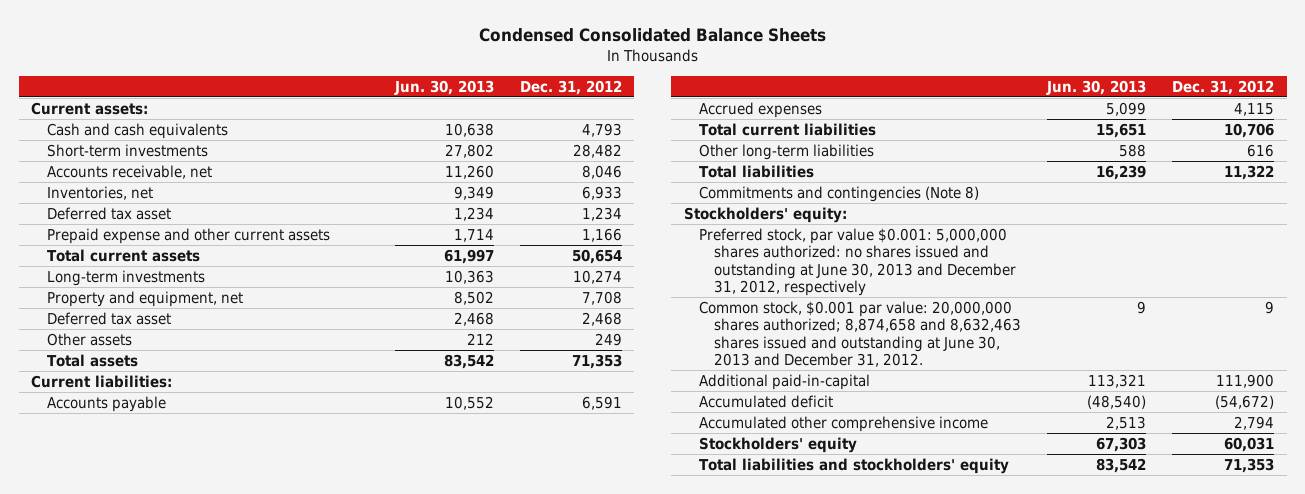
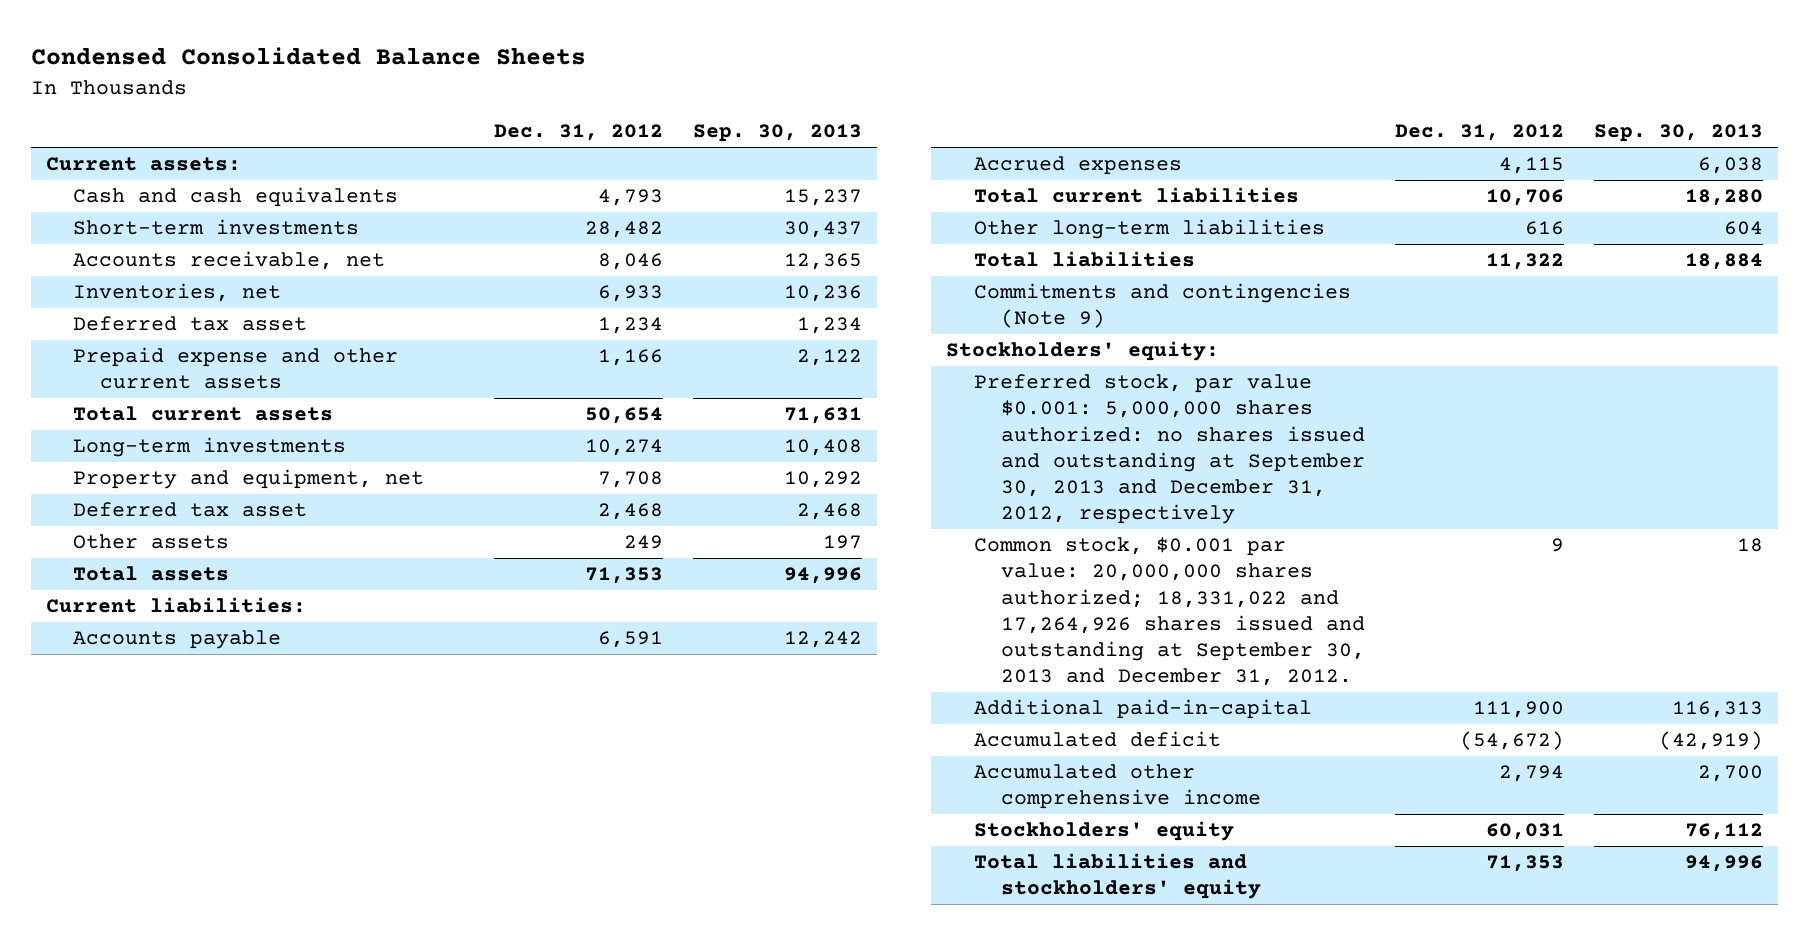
[393,79,494,95] Jun. 30, 2013 -> none
none -> [693,124,863,143] Sep. 30, 2013
[699,185,980,202] Commitments and contingencies (Note 8) -> [973,283,1351,329] Commitments and contingencies (Note 9)
[699,227,1017,297] Preferred stock, par value $0.001: 5,000,000 shares authorized: no shares issued and outstanding at June 30, 2013 and December 31, 2012, respectively -> [973,374,1366,525] Preferred stock, par value $0.001: 5,000,000 shares authorized: no shares issued and outstanding at September 30, 2013 and December 31, 2012, respectively
[699,300,1022,368] Common stock, $0.001 par value: 20,000,000 shares authorized; 8,874,658 and 8,632,463 shares issued and outstanding at June 30, 2013 and December 31, 2012. -> [973,537,1366,687] Common stock, $0.001 par value: 20,000,000 shares authorized; 18,331,022 and 17,264,926 shares issued and outstanding at September 30, 2013 and December 31, 2012.

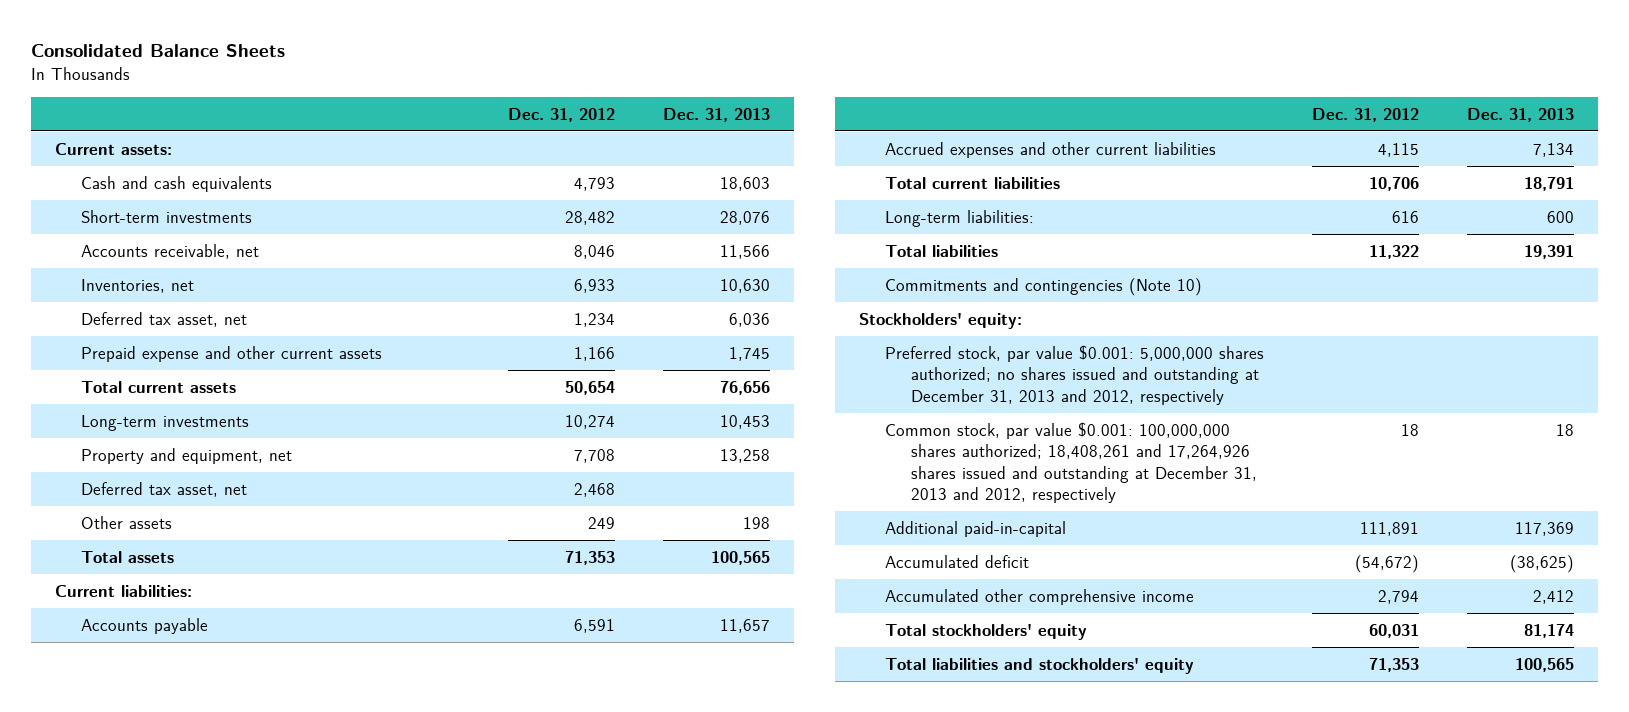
[30,47,586,66] Condensed Consolidated Balance Sheets -> [31,44,286,58] Consolidated Balance Sheets
[693,124,863,143] Sep. 30, 2013 -> none
none -> [662,107,770,122] Dec. 31, 2013
[72,316,307,332] Deferred tax asset -> [80,312,247,328] Deferred tax asset, net
[72,502,307,518] Deferred tax asset -> [80,482,247,498] Deferred tax asset, net
[973,156,1182,176] Accrued expenses -> [885,142,1217,159] Accrued expenses and other current liabilities
[973,219,1325,240] Other long-term liabilities -> [885,210,1035,228] Long-term liabilities:
[973,283,1351,329] Commitments and contingencies (Note 9) -> [885,278,1203,297] Commitments and contingencies (Note 10)
[973,374,1366,525] Preferred stock, par value $0.001: 5,000,000 shares authorized: no shares issued and outstanding at September 30, 2013 and December 31, 2012, respectively -> [885,345,1265,405] Preferred stock, par value $0.001: 5,000,000 shares authorized; no shares issued and outstanding at December 31, 2013 and 2012, respectively
[973,537,1366,687] Common stock, $0.001 par value: 20,000,000 shares authorized; 18,331,022 and 17,264,926 shares issued and outstanding at September 30, 2013 and December 31, 2012. -> [885,422,1257,504] Common stock, par value $0.001: 100,000,000 shares authorized; 18,408,261 and 17,264,926 shares issued and outstanding at December 31, 2013 and 2012, respectively
[1551,538,1565,553] 9 -> [1401,424,1420,437] 18
[1473,701,1565,719] 111,900 -> [1360,522,1420,537] 111,891
[973,821,1234,842] Stockholders' equity -> [885,624,1088,641] Total stockholders' equity

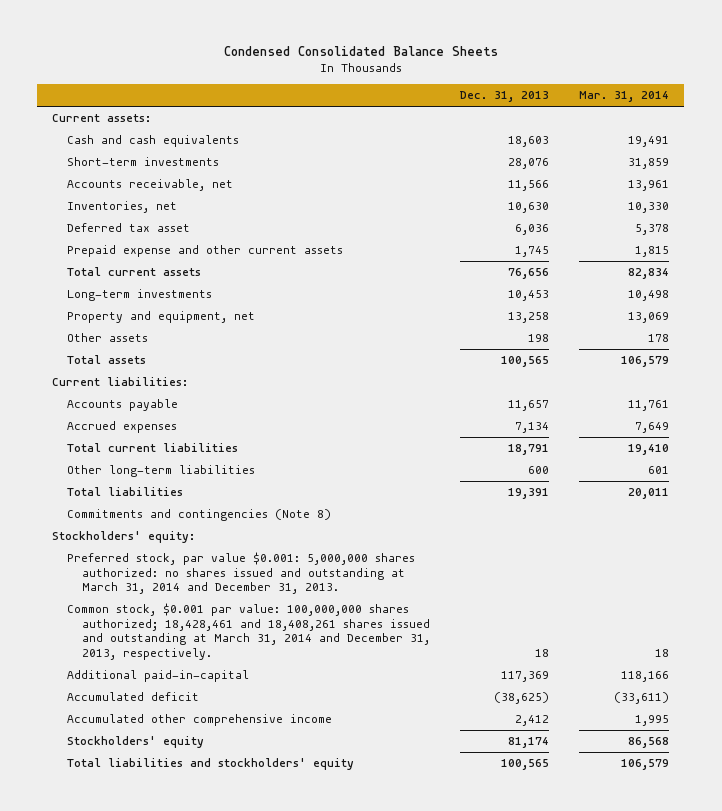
[31,44,286,58] Consolidated Balance Sheets -> [223,45,498,56] Condensed Consolidated Balance Sheets
[507,107,615,122] Dec. 31, 2012 -> none
none -> [579,90,670,102] Mar. 31, 2014
[80,312,247,328] Deferred tax asset, net -> [67,223,191,233] Deferred tax asset
[80,482,247,498] Deferred tax asset, net -> none
[885,142,1217,159] Accrued expenses and other current liabilities -> [67,421,178,434] Accrued expenses
[885,210,1035,228] Long-term liabilities: -> [67,465,256,478] Other long-term liabilities
[885,278,1203,297] Commitments and contingencies (Note 10) -> [67,509,332,522] Commitments and contingencies (Note 8)
[885,345,1265,405] Preferred stock, par value $0.001: 5,000,000 shares authorized; no shares issued and outstanding at December 31, 2013 and 2012, respectively -> [67,552,416,595] Preferred stock, par value $0.001: 5,000,000 shares authorized: no shares issued and outstanding at March 31, 2014 and December 31, 2013.
[885,422,1257,504] Common stock, par value $0.001: 100,000,000 shares authorized; 18,408,261 and 17,264,926 shares issued and outstanding at December 31, 2013 and 2012, respectively -> [67,603,431,660] Common stock, $0.001 par value: 100,000,000 shares authorized; 18,428,461 and 18,408,261 shares issued and outstanding at March 31, 2014 and December 31, 2013, respectively.
[885,624,1088,641] Total stockholders' equity -> [67,736,205,749] Stockholders' equity

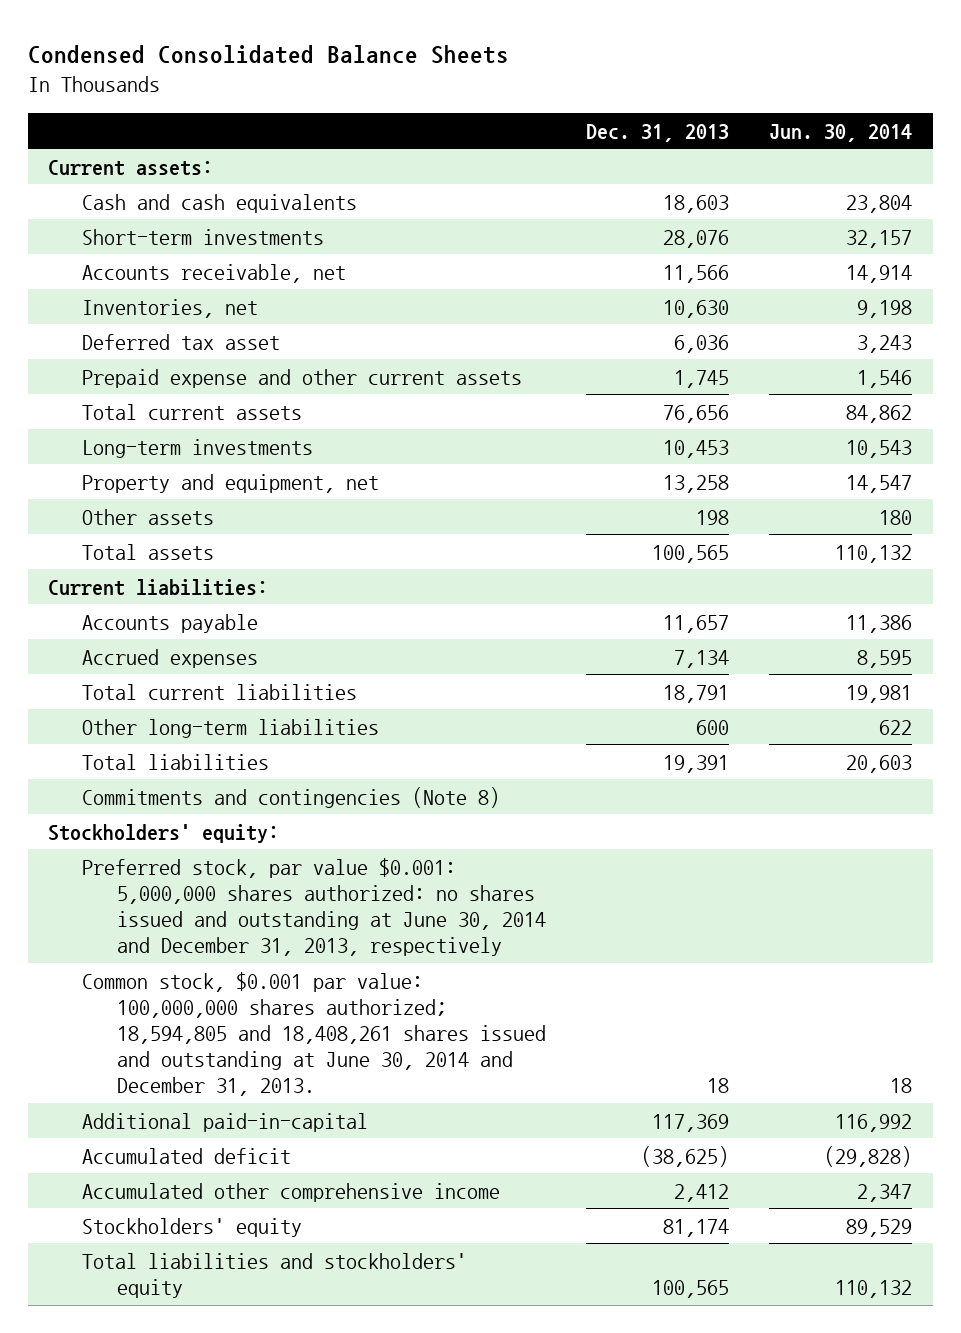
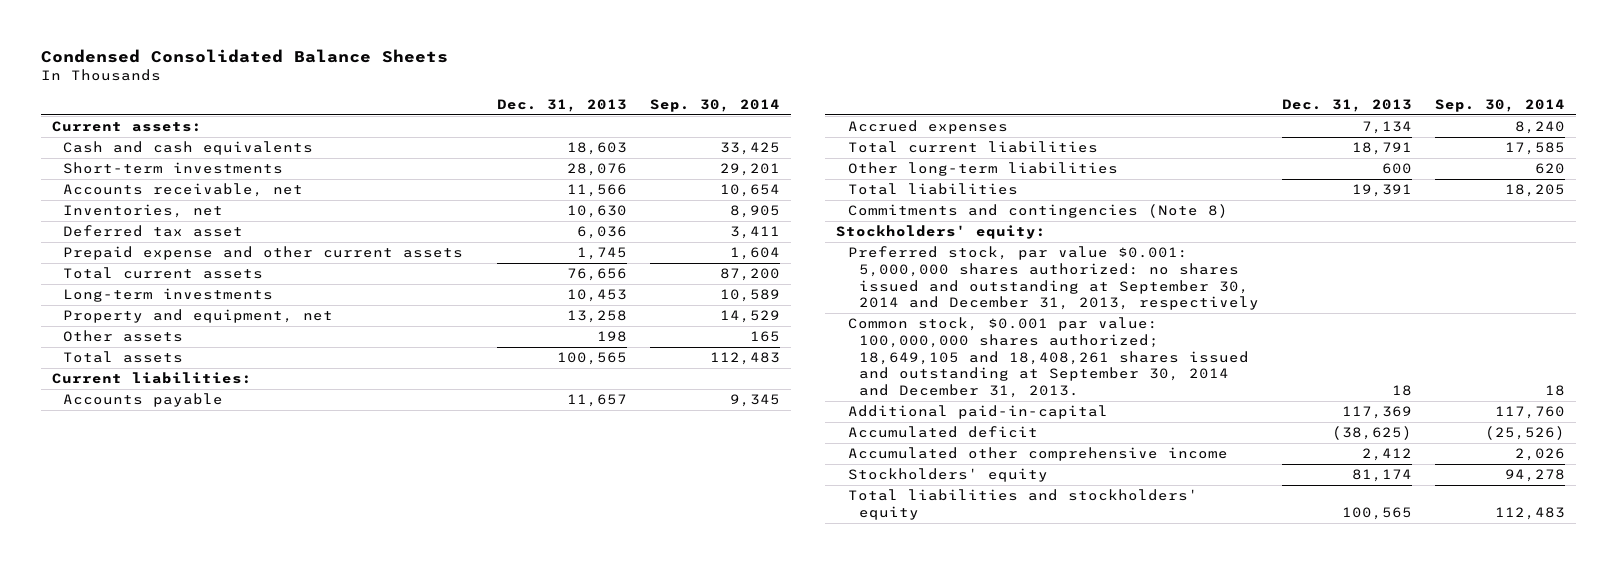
[769,123,913,142] Jun. 30, 2014 -> none
none -> [649,98,780,112] Sep. 30, 2014
[82,857,546,956] Preferred stock, par value $0.001: 5,000,000 shares authorized: no shares issued and outstanding at June 30, 2014 and December 31, 2013, respectively -> [847,246,1260,311] Preferred stock, par value $0.001: 5,000,000 shares authorized: no shares issued and outstanding at September 30, 2014 and December 31, 2013, respectively
[82,971,546,1097] Common stock, $0.001 par value: 100,000,000 shares authorized; 18,594,805 and 18,408,261 shares issued and outstanding at June 30, 2014 and December 31, 2013. -> [847,317,1250,399] Common stock, $0.001 par value: 100,000,000 shares authorized; 18,649,105 and 18,408,261 shares issued and outstanding at September 30, 2014 and December 31, 2013.

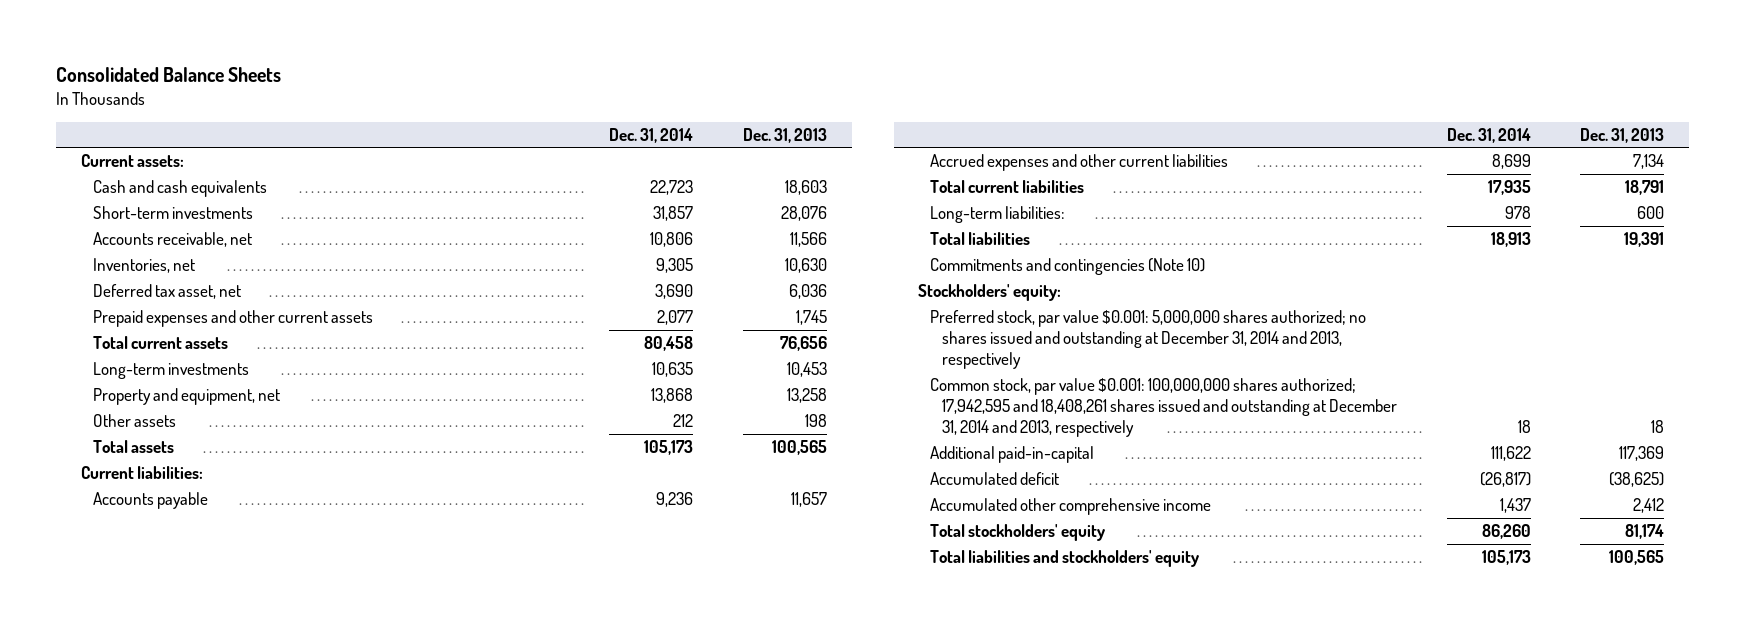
[40,48,448,63] Condensed Consolidated Balance Sheets -> [55,67,281,83] Consolidated Balance Sheets
[649,98,780,112] Sep. 30, 2014 -> none
none -> [609,127,694,143] Dec. 31, 2014
[63,225,244,238] Deferred tax asset -> [92,284,241,300] Deferred tax asset, net
[63,246,464,261] Prepaid expense and other current assets -> [92,310,373,328] Prepaid expenses and other current assets
[847,120,1008,135] Accrued expenses -> [930,154,1229,172] Accrued expenses and other current liabilities
[847,162,1118,177] Other long-term liabilities -> [930,206,1066,224] Long-term liabilities:
[847,204,1228,219] Commitments and contingencies (Note 8) -> [930,258,1206,276] Commitments and contingencies (Note 10)
[847,246,1260,311] Preferred stock, par value $0.001: 5,000,000 shares authorized: no shares issued and outstanding at September 30, 2014 and December 31, 2013, respectively -> [930,310,1367,369] Preferred stock, par value $0.001: 5,000,000 shares authorized; no shares issued and outstanding at December 31, 2014 and 2013, respectively
[847,317,1250,399] Common stock, $0.001 par value: 100,000,000 shares authorized; 18,649,105 and 18,408,261 shares issued and outstanding at September 30, 2014 and December 31, 2013. -> [930,378,1398,437] Common stock, par value $0.001: 100,000,000 shares authorized; 17,942,595 and 18,408,261 shares issued and outstanding at December 31, 2014 and 2013, respectively
[847,468,1048,483] Stockholders' equity -> [930,524,1106,542] Total stockholders' equity

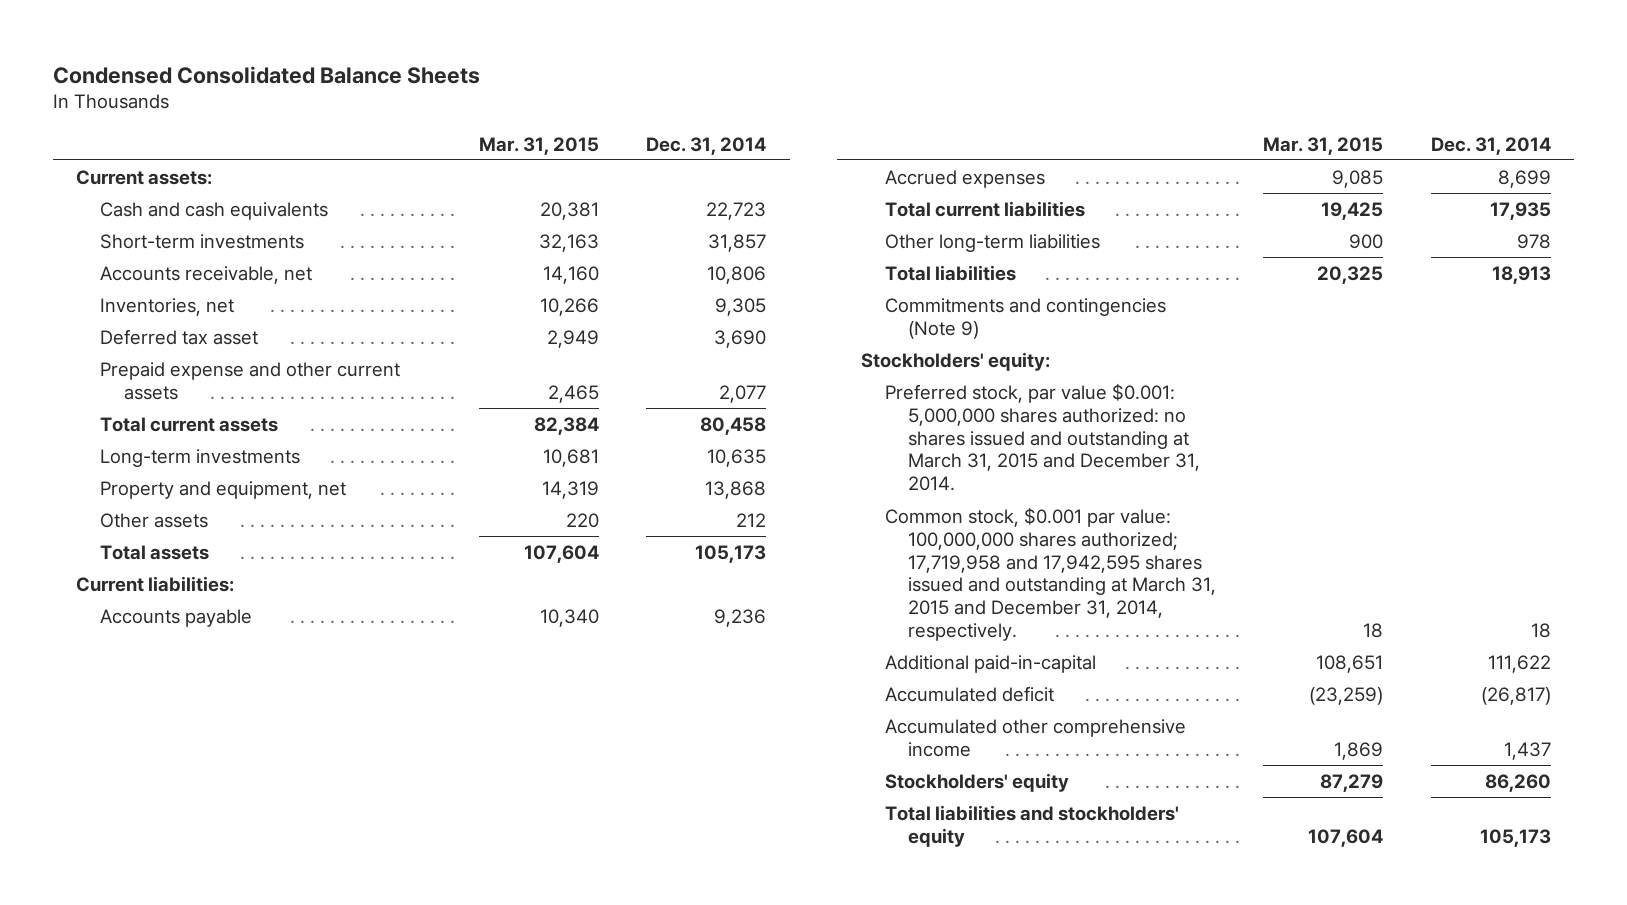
[55,67,281,83] Consolidated Balance Sheets -> [52,65,480,84] Condensed Consolidated Balance Sheets
[742,127,827,143] Dec. 31, 2013 -> none
none -> [478,136,599,155] Mar. 31, 2015
[92,284,241,300] Deferred tax asset, net -> [100,328,259,345] Deferred tax asset
[92,310,373,328] Prepaid expenses and other current assets -> [100,361,401,400] Prepaid expense and other current assets
[930,154,1229,172] Accrued expenses and other current liabilities -> [884,169,1045,188] Accrued expenses
[930,206,1066,224] Long-term liabilities: -> [884,233,1100,252] Other long-term liabilities
[930,258,1206,276] Commitments and contingencies (Note 10) -> [884,297,1166,339] Commitments and contingencies (Note 9)
[930,310,1367,369] Preferred stock, par value $0.001: 5,000,000 shares authorized; no shares issued and outstanding at December 31, 2014 and 2013, respectively -> [884,382,1201,492] Preferred stock, par value $0.001: 5,000,000 shares authorized: no shares issued and outstanding at March 31, 2015 and December 31, 2014.
[930,378,1398,437] Common stock, par value $0.001: 100,000,000 shares authorized; 17,942,595 and 18,408,261 shares issued and outstanding at December 31, 2014 and 2013, respectively -> [884,506,1217,642] Common stock, $0.001 par value: 100,000,000 shares authorized; 17,719,958 and 17,942,595 shares issued and outstanding at March 31, 2015 and December 31, 2014, respectively.
[930,524,1106,542] Total stockholders' equity -> [884,772,1069,792] Stockholders' equity

